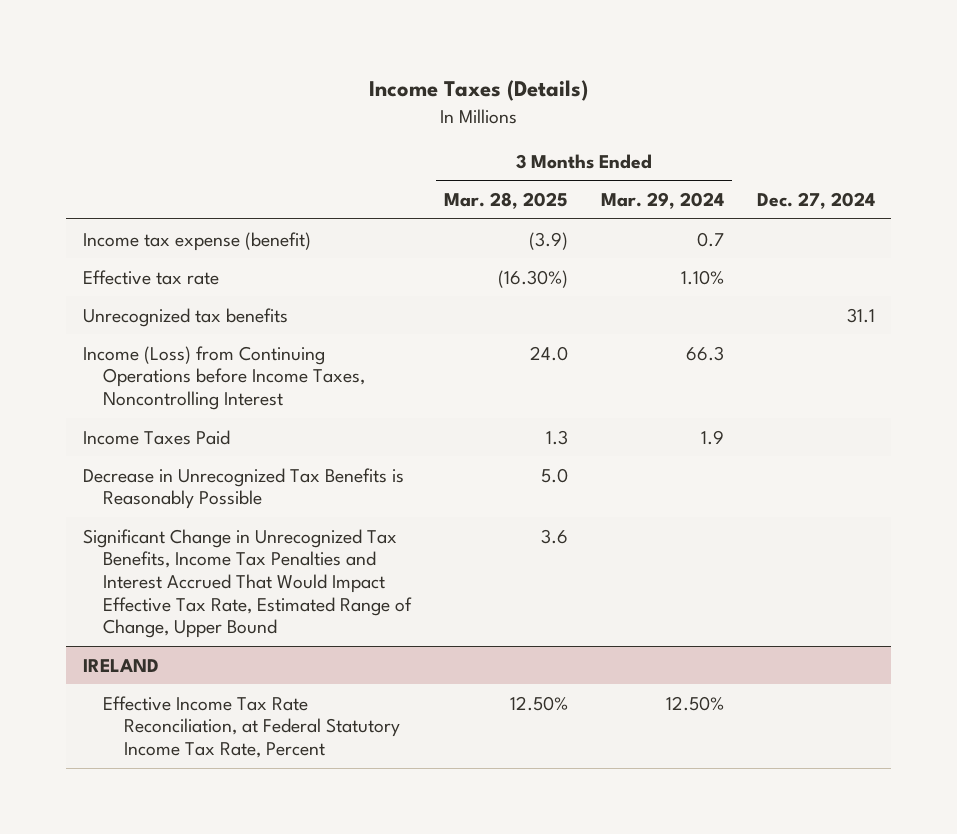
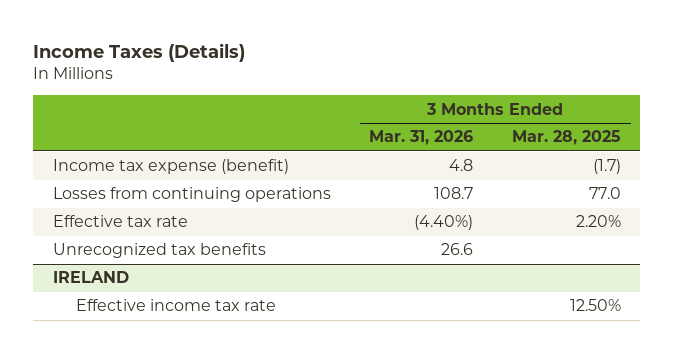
[600,192,724,210] Mar. 29, 2024 -> none
[756,192,875,210] Dec. 27, 2024 -> none
none -> [369,130,474,146] Mar. 31, 2026
[528,231,568,250] (3.9) -> [592,159,621,175] (1.7)
none -> [52,187,331,203] Losses from continuing operations
[497,269,568,288] (16.30%) -> [575,215,621,228] 2.20%
[82,345,366,410] Income (Loss) from Continuing Operations before Income Taxes, Noncontrolling Interest -> none
[82,429,230,445] Income Taxes Paid -> none
[82,467,404,510] Decrease in Unrecognized Tax Benefits is Reasonably Possible -> none
[82,528,413,639] Significant Change in Unrecognized Tax Benefits, Income Tax Penalties and Interest Accrued That Would Impact Effective Tax Rate, Estimated Range of Change, Upper Bound -> none
[103,695,400,758] Effective Income Tax Rate Reconciliation, at Federal Statutory Income Tax Rate, Percent -> [75,299,276,312] Effective income tax rate

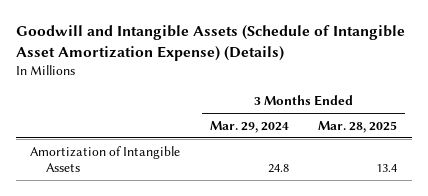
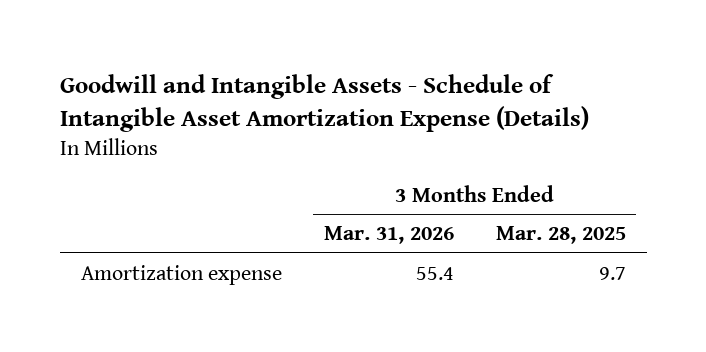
[15,25,405,62] Goodwill and Intangible Assets (Schedule of Intangible Asset Amortization Expense) (Details) -> [59,73,589,133] Goodwill and Intangible Assets - Schedule of Intangible Asset Amortization Expense (Details)
[209,120,289,133] Mar. 29, 2024 -> none
none -> [323,226,454,245] Mar. 31, 2026
[30,145,181,172] Amortization of Intangible Assets -> [80,264,282,285] Amortization expense
[376,163,398,172] 13.4 -> [598,266,626,280] 9.7

